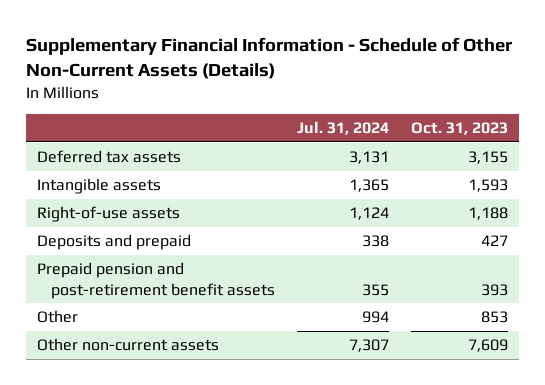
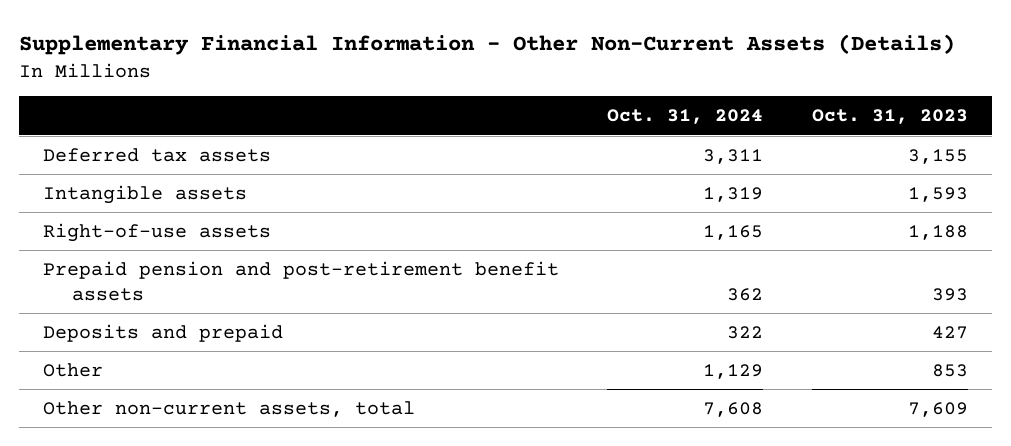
[25,37,513,80] Supplementary Financial Information - Schedule of Other Non-Current Assets (Details) -> [19,33,956,55] Supplementary Financial Information - Other Non-Current Assets (Details)
[296,121,389,136] Jul. 31, 2024 -> none
none -> [607,109,764,125] Oct. 31, 2024
[36,234,191,251] Deposits and prepaid -> [43,323,284,342] Deposits and prepaid
[36,338,219,352] Other non-current assets -> [43,400,416,417] Other non-current assets, total

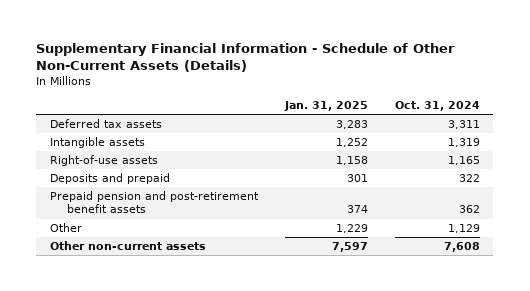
[19,33,956,55] Supplementary Financial Information - Other Non-Current Assets (Details) -> [36,43,456,73] Supplementary Financial Information - Schedule of Other Non-Current Assets (Details)
[811,109,968,125] Oct. 31, 2023 -> none
none -> [283,101,368,112] Jan. 31, 2025
[43,260,560,301] Prepaid pension and post-retirement benefit assets -> [49,191,259,214] Prepaid pension and post-retirement benefit assets
[43,400,416,417] Other non-current assets, total -> [49,241,206,251] Other non-current assets

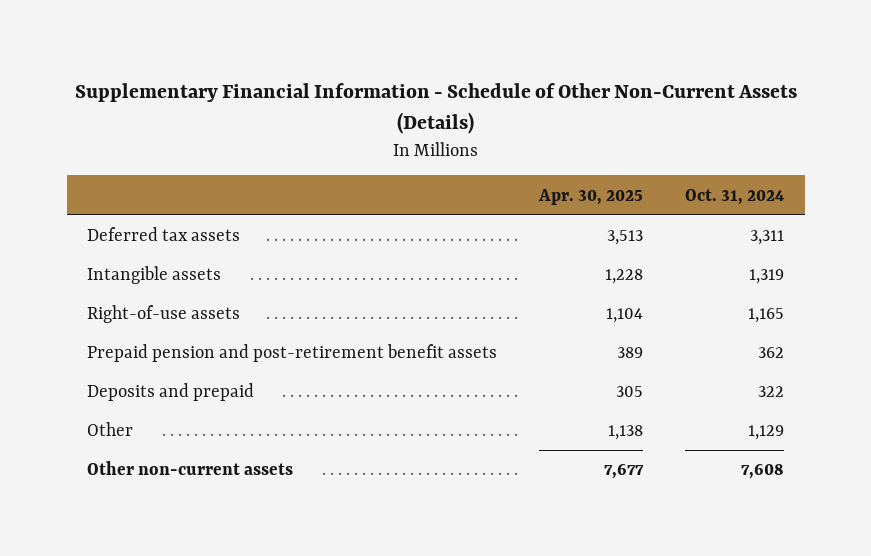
[283,101,368,112] Jan. 31, 2025 -> none
none -> [538,188,644,205] Apr. 30, 2025
[49,173,170,185] Deposits and prepaid -> [87,383,255,402] Deposits and prepaid

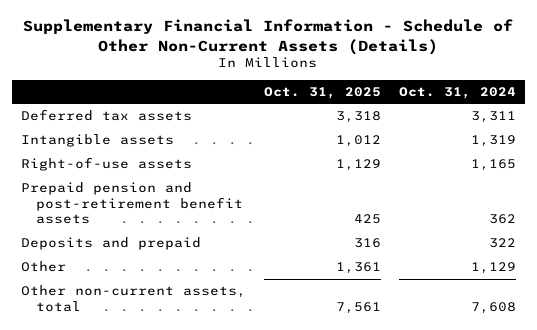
[538,188,644,205] Apr. 30, 2025 -> none
none -> [263,87,381,100] Oct. 31, 2025
[87,461,294,476] Other non-current assets -> [20,285,246,312] Other non-current assets, total

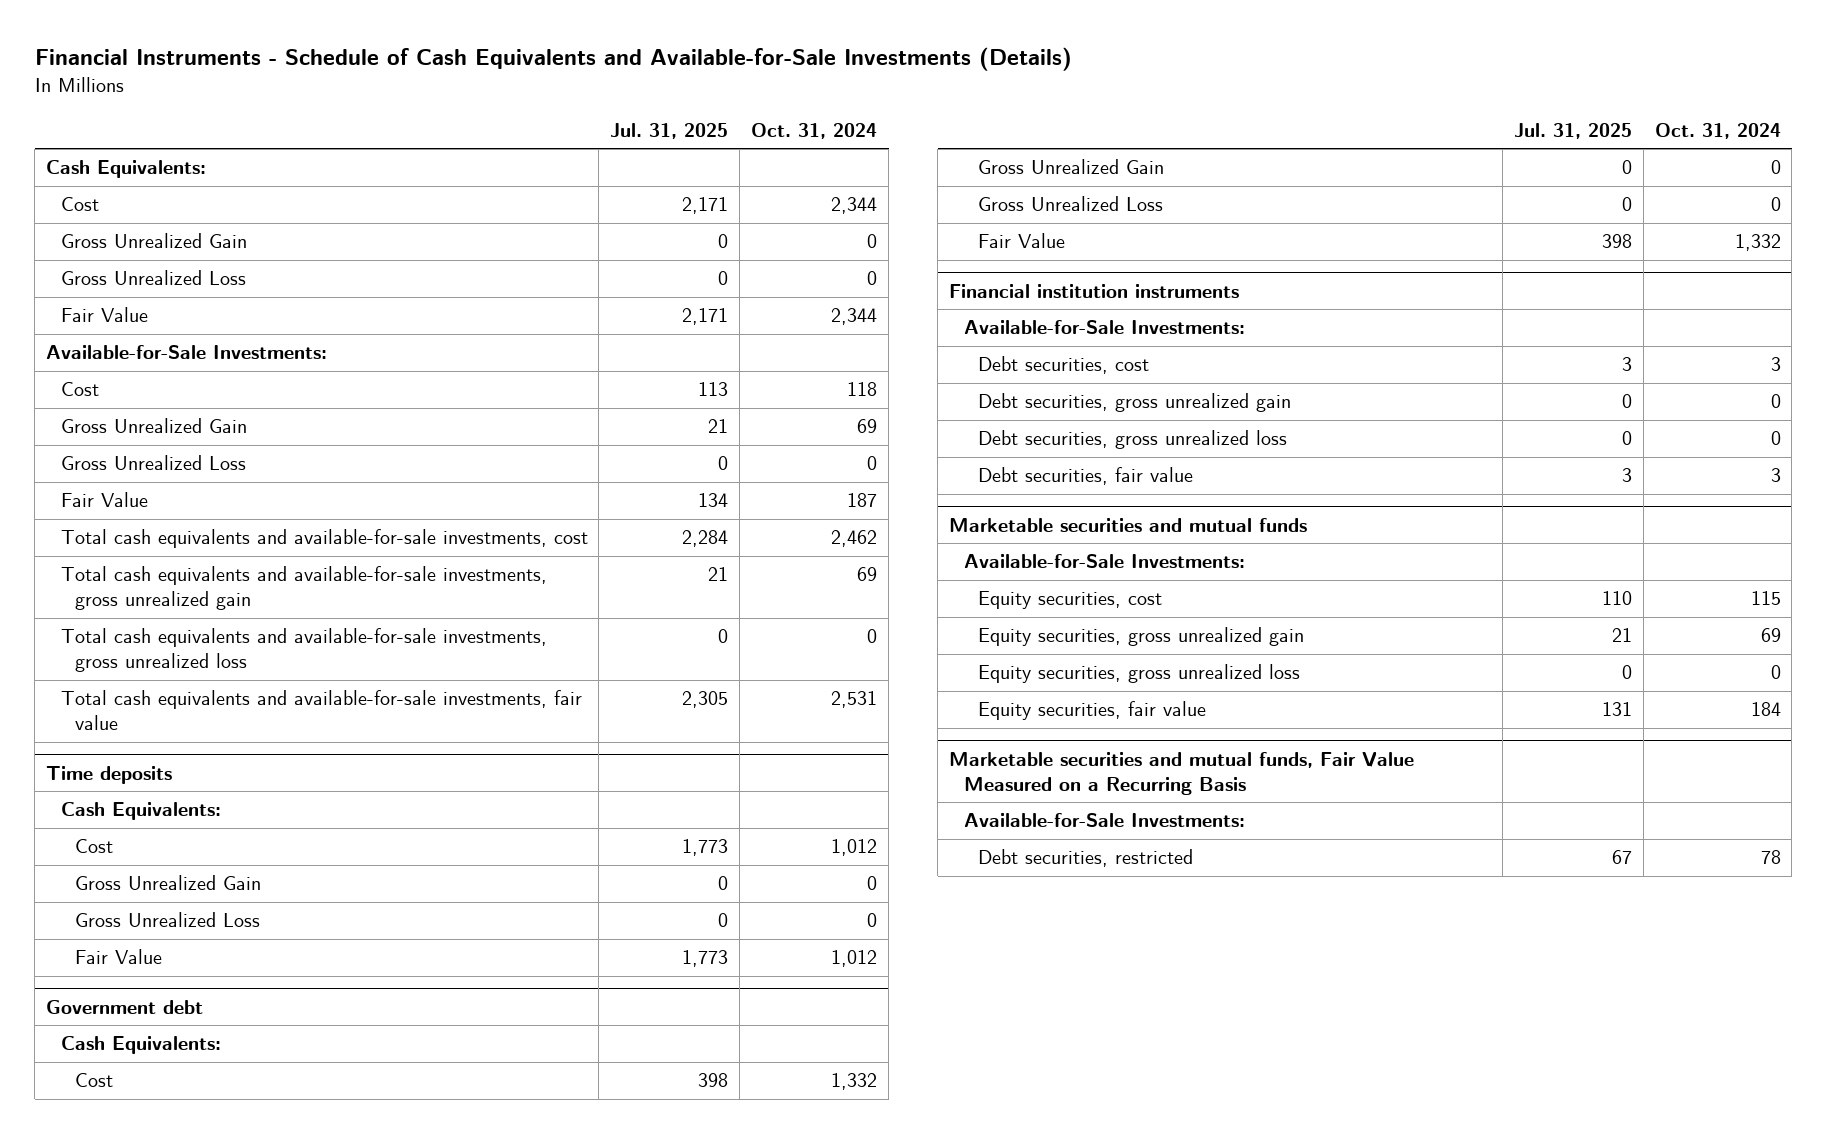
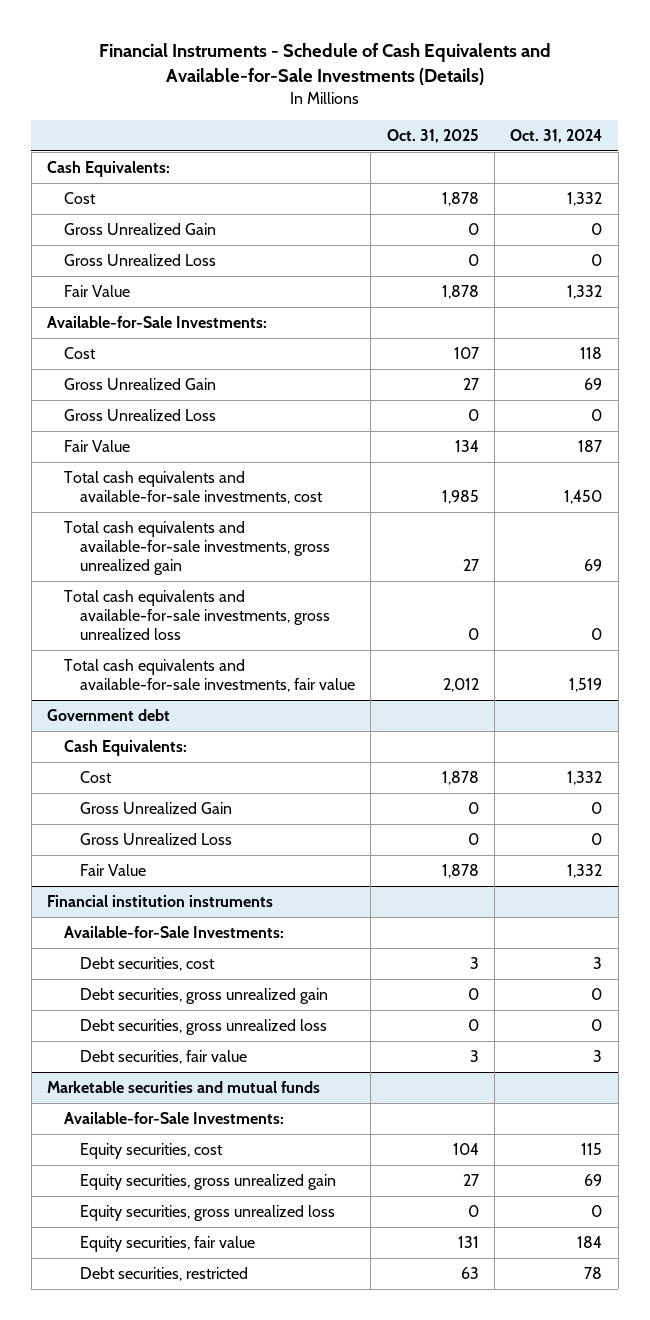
[610,122,729,139] Jul. 31, 2025 -> none
none -> [386,129,479,144] Oct. 31, 2025
[831,197,878,215] 2,344 -> [567,192,603,207] 1,332
[831,308,878,326] 2,344 -> [567,285,603,300] 1,332
[831,530,878,548] 2,462 -> [564,489,603,504] 1,450
[46,765,173,784] Time deposits -> none
[60,802,221,821] Cash Equivalents: -> none
[74,839,113,854] Cost -> none
[74,875,261,891] Gross Unrealized Gain -> none
[74,912,260,928] Gross Unrealized Loss -> none
[74,949,162,965] Fair Value -> none
[831,691,878,709] 2,531 -> [569,677,603,692] 1,519
[949,751,1415,795] Marketable securities and mutual funds, Fair Value Measured on a Recurring Basis -> none
[963,813,1245,828] Available-for-Sale Investments: -> none

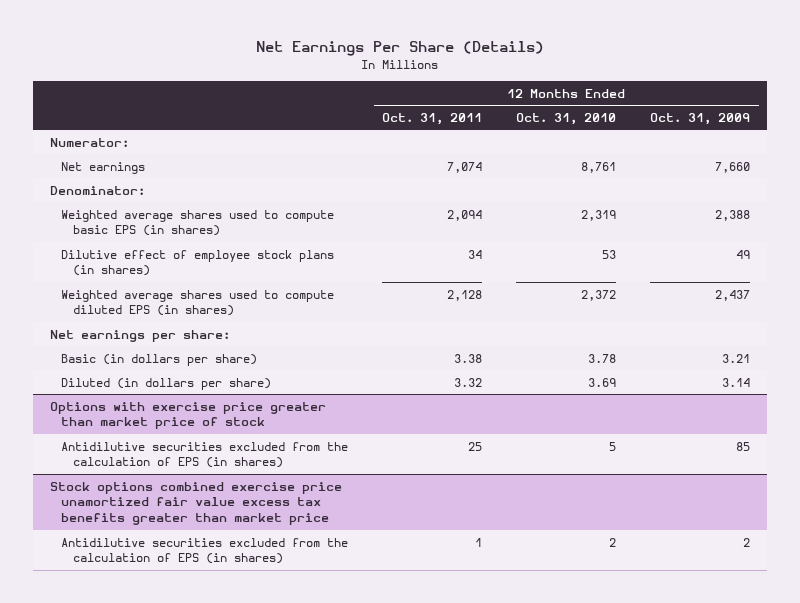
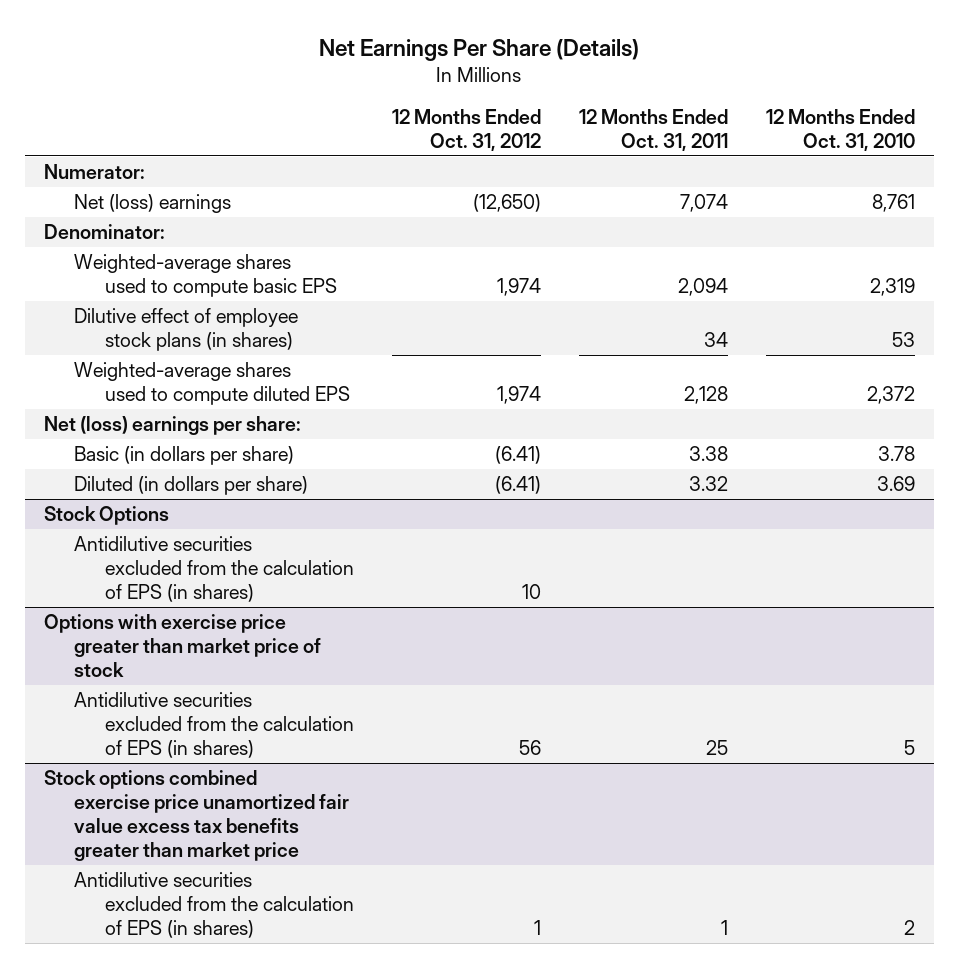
[650,112,751,125] Oct. 31, 2009 -> none
none -> [391,109,541,151] 12 Months Ended Oct. 31, 2012
[61,161,146,174] Net earnings -> [74,194,232,214] Net (loss) earnings
[61,209,335,237] Weighted average shares used to compute basic EPS (in shares) -> [74,254,337,298] Weighted-average shares used to compute basic EPS
[61,289,335,317] Weighted average shares used to compute diluted EPS (in shares) -> [74,362,350,406] Weighted-average shares used to compute diluted EPS
[50,329,231,342] Net earnings per share: -> [43,416,301,436] Net (loss) earnings per share:
none -> [43,506,169,526] Stock Options
none -> [74,536,354,602] Antidilutive securities excluded from the calculation of EPS (in shares)

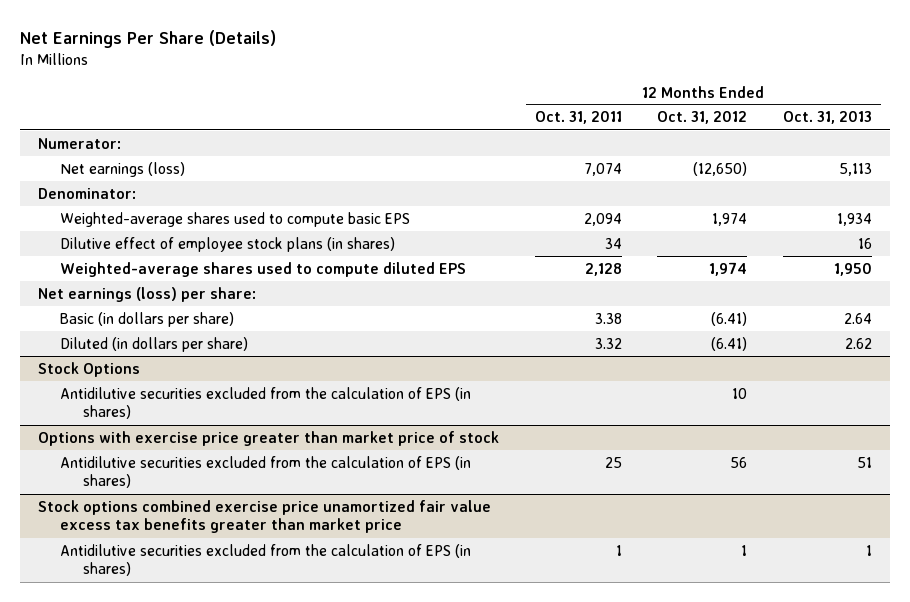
[765,109,915,151] 12 Months Ended Oct. 31, 2010 -> none
none -> [782,111,872,125] Oct. 31, 2013
[74,194,232,214] Net (loss) earnings -> [60,161,186,177] Net earnings (loss)
[43,416,301,436] Net (loss) earnings per share: -> [37,286,256,302] Net earnings (loss) per share:

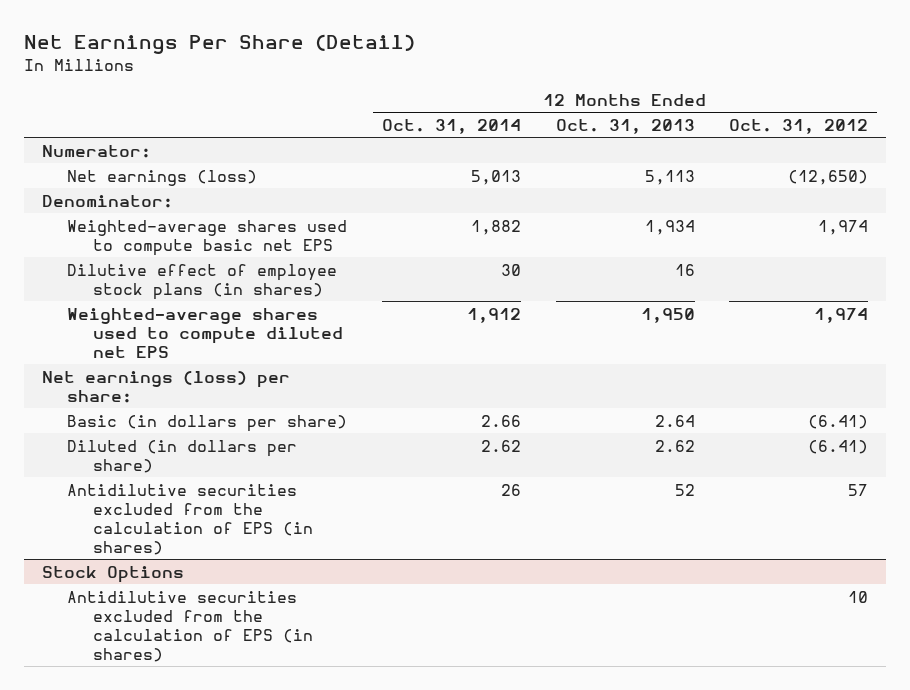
[19,29,276,48] Net Earnings Per Share (Details) -> [24,34,416,55] Net Earnings Per Share (Detail)
[534,111,622,125] Oct. 31, 2011 -> none
none -> [382,119,522,135] Oct. 31, 2014
[60,211,411,227] Weighted-average shares used to compute basic EPS -> [67,219,348,256] Weighted-average shares used to compute basic net EPS
[60,261,467,277] Weighted-average shares used to compute diluted EPS -> [67,307,344,358] Weighted-average shares used to compute diluted net EPS
none -> [67,483,314,555] Antidilutive securities excluded from the calculation of EPS (in shares)
[37,430,499,446] Options with exercise price greater than market price of stock -> none
[60,455,472,489] Antidilutive securities excluded from the calculation of EPS (in shares) -> none
[37,499,491,534] Stock options combined exercise price unamortized fair value excess tax benefits greater than market price -> none
[60,543,472,577] Antidilutive securities excluded from the calculation of EPS (in shares) -> none

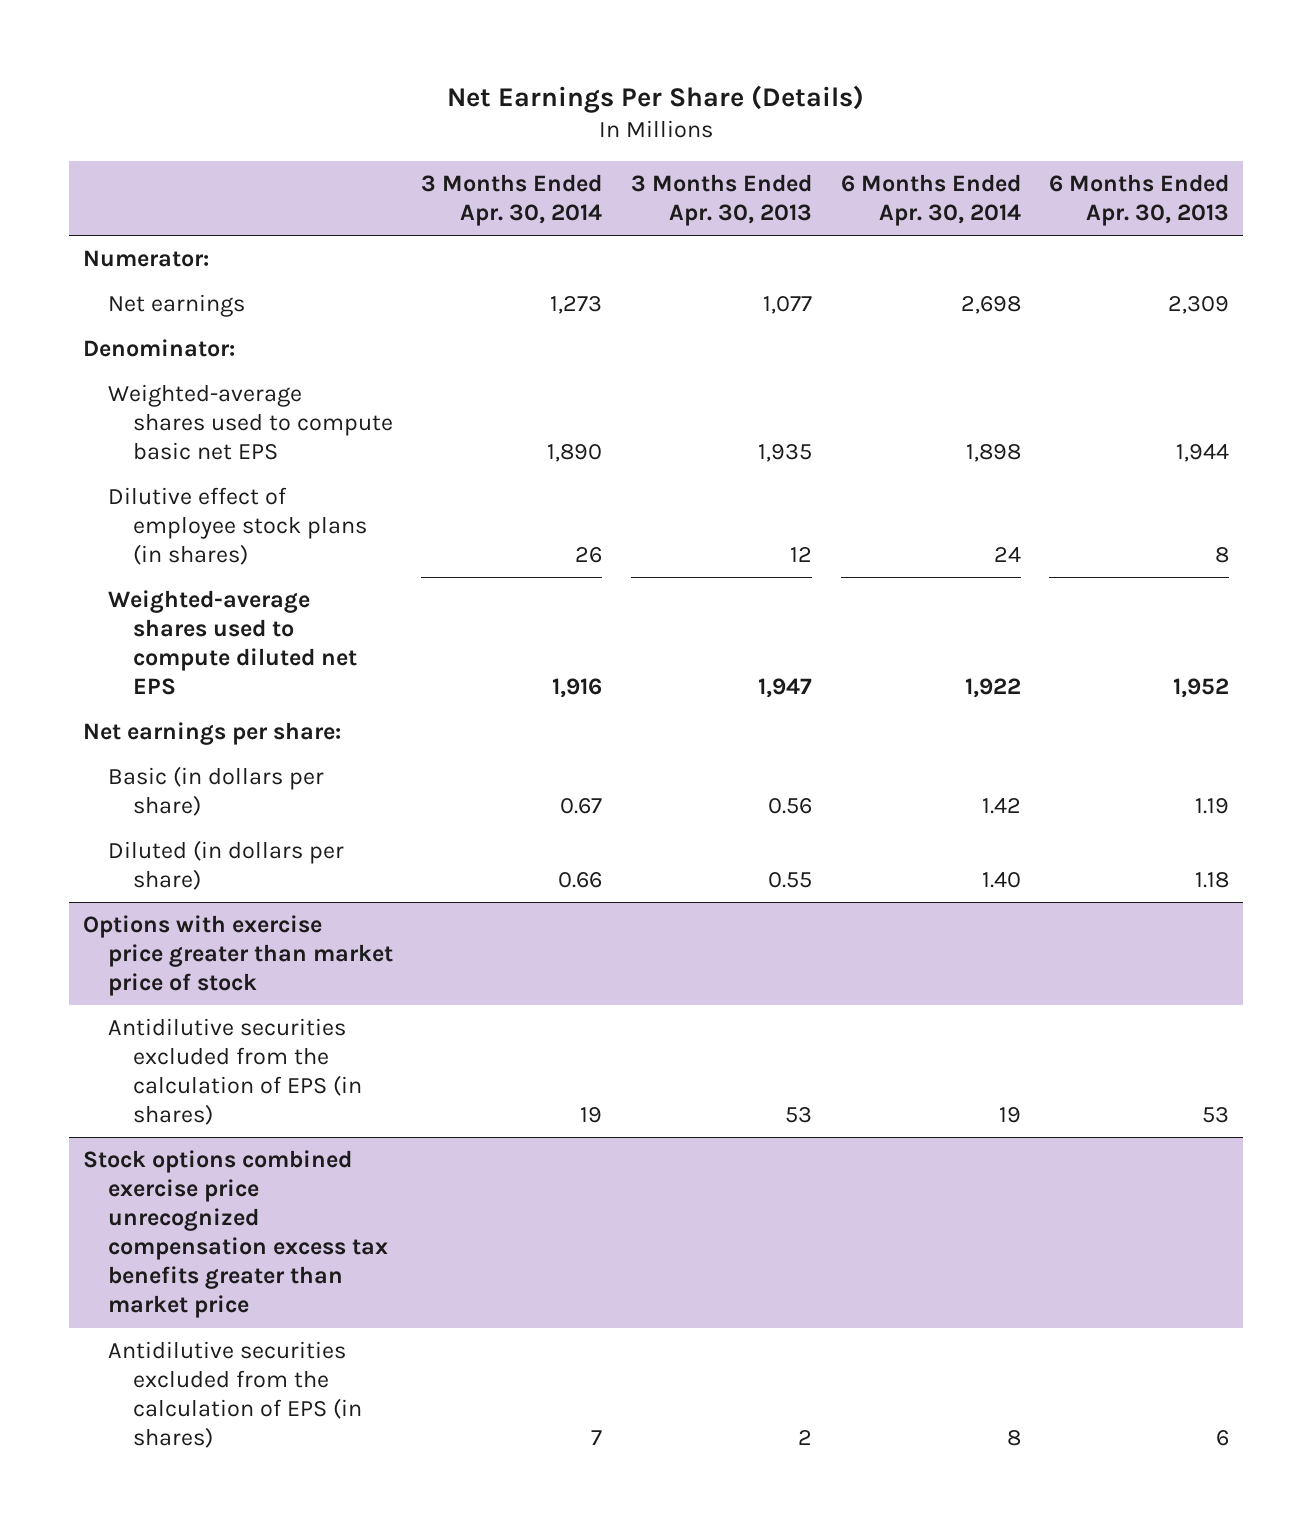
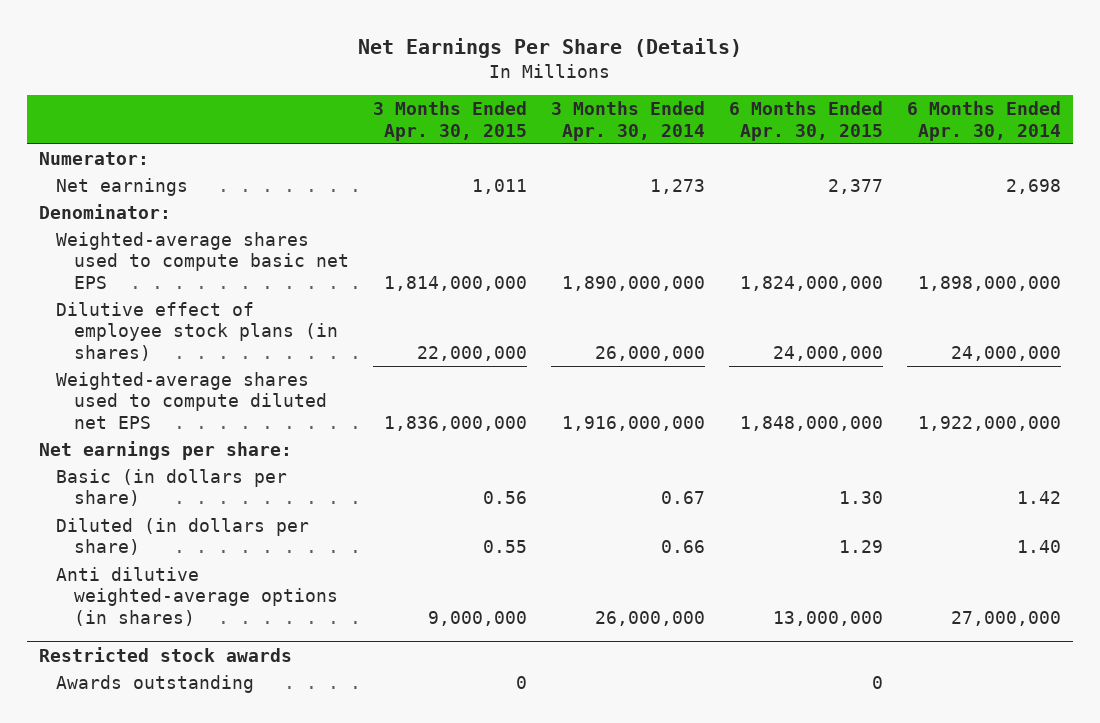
[631,174,813,227] 3 Months Ended Apr. 30, 2013 -> none
[1049,174,1230,227] 6 Months Ended Apr. 30, 2013 -> none
none -> [373,101,528,141] 3 Months Ended Apr. 30, 2015
none -> [729,101,884,141] 6 Months Ended Apr. 30, 2015
[547,444,603,463] 1,890 -> [562,275,706,291] 1,890,000,000
[965,444,1021,463] 1,898 -> [918,275,1062,291] 1,898,000,000
[575,547,603,564] 26 -> [595,345,706,361] 26,000,000
[993,547,1021,563] 24 -> [951,345,1062,361] 24,000,000
[552,678,603,699] 1,916 -> [562,415,706,431] 1,916,000,000
[964,678,1021,699] 1,922 -> [918,415,1062,431] 1,922,000,000
[83,915,393,997] Options with exercise price greater than market price of stock -> none
[107,1018,362,1126] Antidilutive securities excluded from the calculation of EPS (in shares) -> none
[83,1150,388,1319] Stock options combined exercise price unrecognized compensation excess tax benefits greater than market price -> none
[107,1341,362,1449] Antidilutive securities excluded from the calculation of EPS (in shares) -> none
none -> [56,567,339,626] Anti dilutive weighted-average options (in shares)
none -> [38,646,292,662] Restricted stock awards
none -> [56,675,255,694] Awards outstanding

